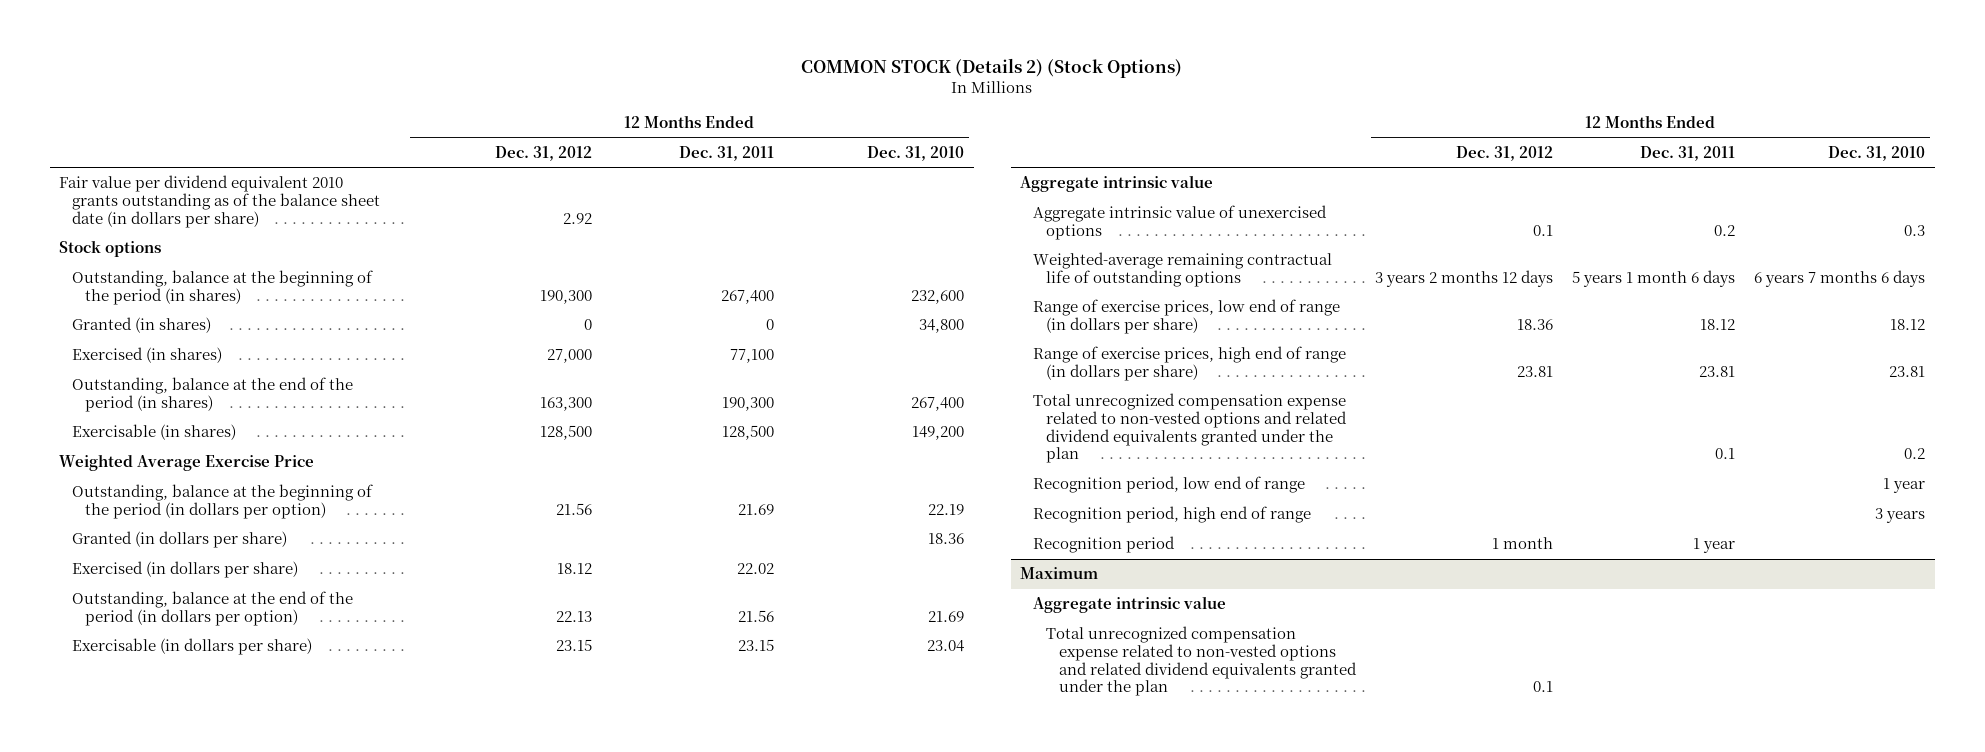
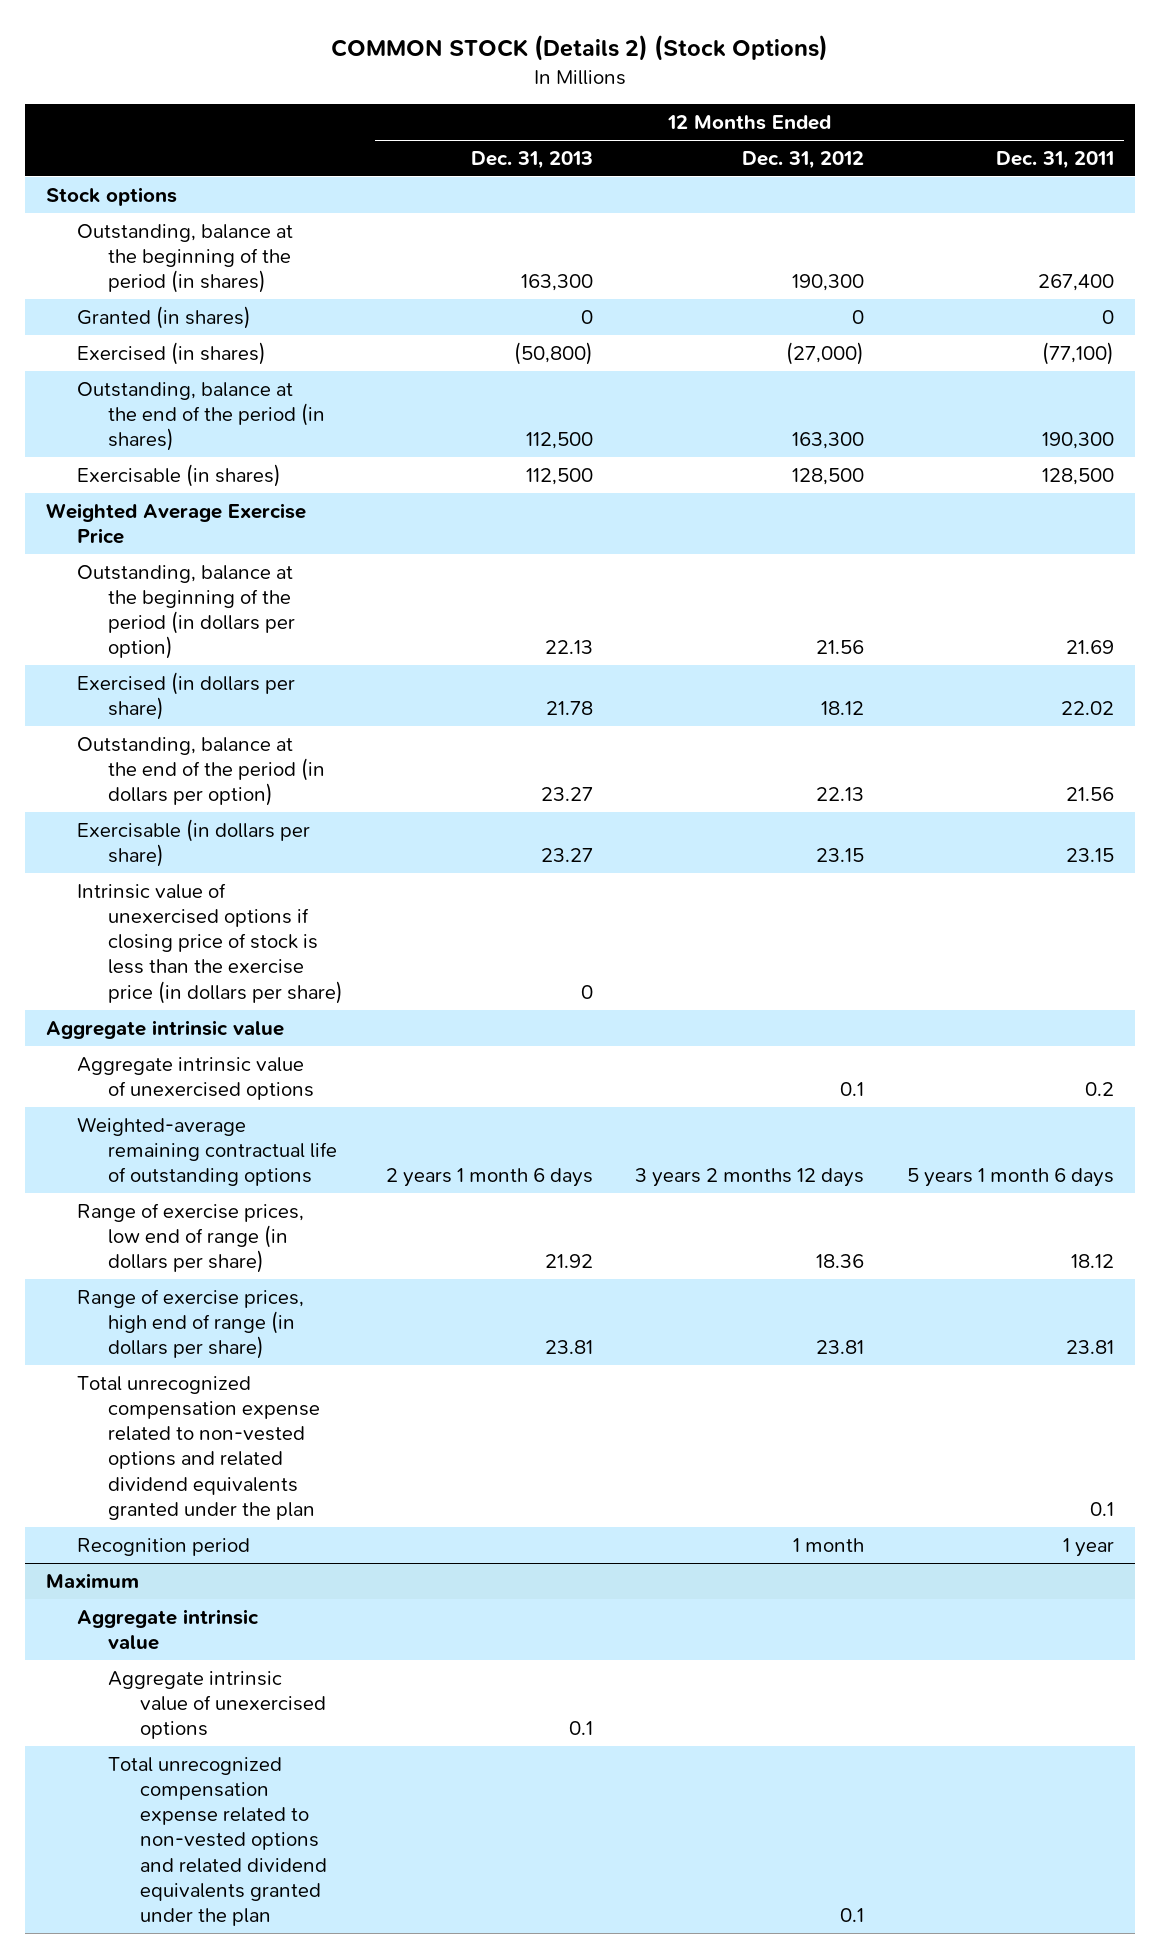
[867,145,965,161] Dec. 31, 2010 -> none
none -> [470,150,593,169] Dec. 31, 2013
[59,175,381,228] Fair value per dividend equivalent 2010 grants outstanding as of the balance sheet date (in dollars per share) -> none
[547,349,593,364] 27,000 -> [786,341,865,365] (27,000)
[730,349,775,364] 77,100 -> [1041,341,1114,365] (77,100)
[72,531,288,549] Granted (in dollars per share) -> none
none -> [77,882,344,1004] Intrinsic value of unexercised options if closing price of stock is less than the exercise price (in dollars per share)
[1033,476,1306,494] Recognition period, low end of range -> none
[1033,506,1312,524] Recognition period, high end of range -> none
none -> [108,1670,326,1740] Aggregate intrinsic value of unexercised options

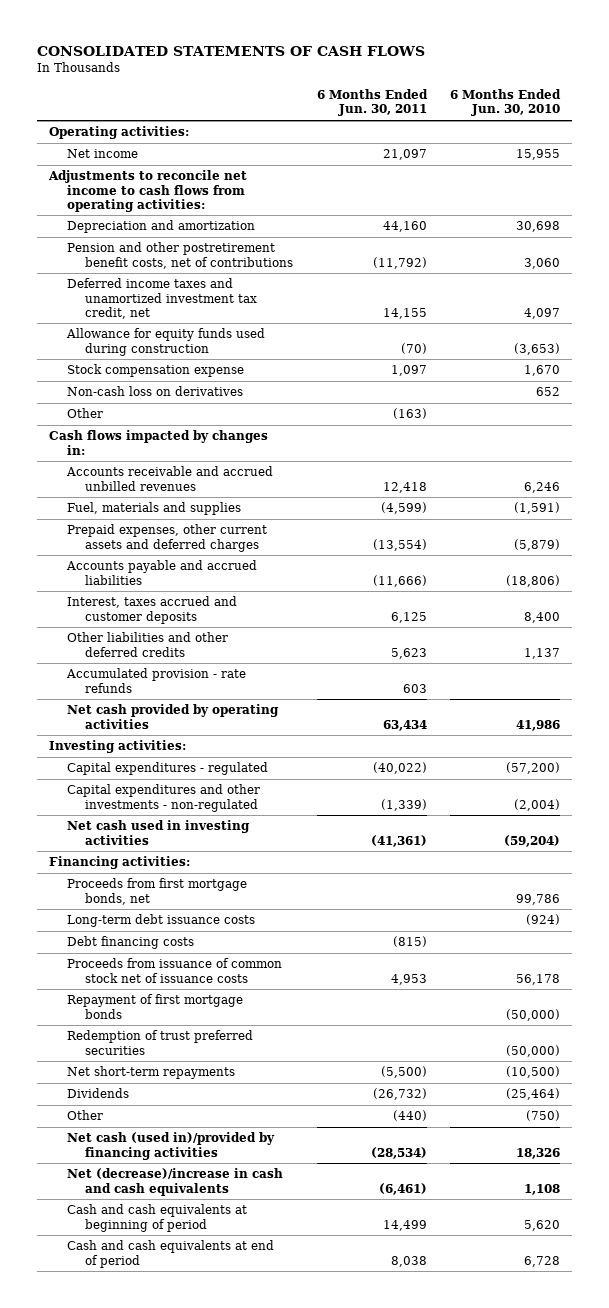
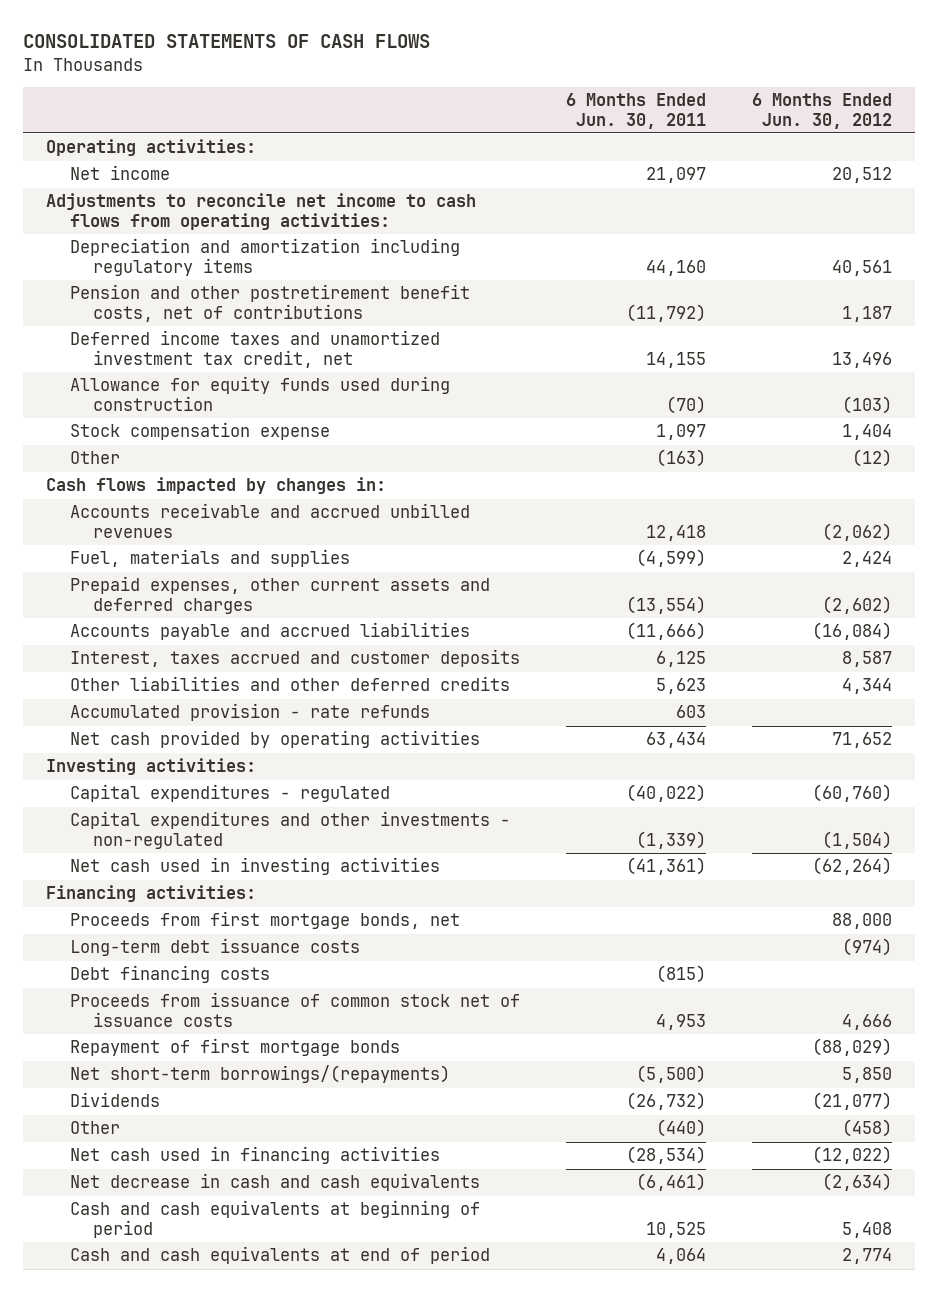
[450,89,562,117] 6 Months Ended Jun. 30, 2010 -> none
none -> [751,93,892,129] 6 Months Ended Jun. 30, 2012
[67,220,256,234] Depreciation and amortization -> [69,238,460,276] Depreciation and amortization including regulatory items
[67,386,244,397] Non-cash loss on derivatives -> none
[67,1030,254,1055] Redemption of trust preferred securities -> none
[67,1066,236,1080] Net short-term repayments -> [69,1065,450,1084] Net short-term borrowings/(repayments)
[67,1132,276,1160] Net cash (used in)/provided by financing activities -> [69,1146,440,1165] Net cash used in financing activities
[67,1168,284,1196] Net (decrease)/increase in cash and cash equivalents -> [69,1173,480,1192] Net decrease in cash and cash equivalents
[382,1219,427,1231] 14,499 -> [645,1221,706,1238] 10,525
[390,1255,427,1267] 8,038 -> [655,1248,706,1265] 4,064

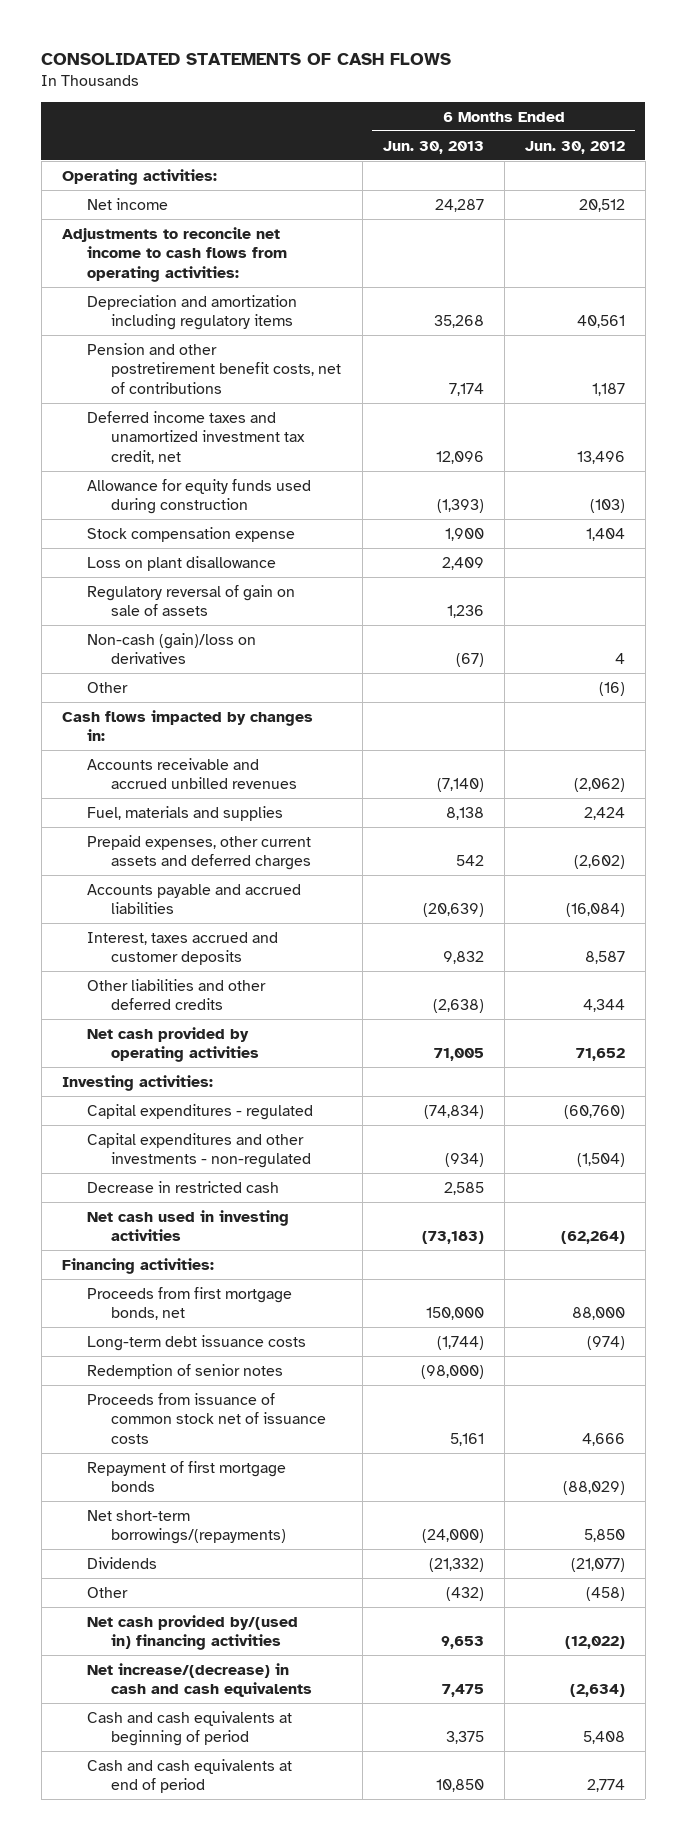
[565,93,706,129] 6 Months Ended Jun. 30, 2011 -> none
none -> [382,140,484,154] Jun. 30, 2013
none -> [86,555,276,571] Loss on plant disallowance
none -> [86,584,295,617] Regulatory reversal of gain on sale of assets
none -> [86,632,256,665] Non-cash (gain)/loss on derivatives
[851,449,892,468] (12) -> [598,681,625,696] (16)
[69,703,430,722] Accumulated provision - rate refunds -> none
none -> [86,1180,279,1193] Decrease in restricted cash
[69,965,270,984] Debt financing costs -> none
none -> [86,1363,283,1379] Redemption of senior notes
[69,1146,440,1165] Net cash used in financing activities -> [86,1614,298,1651] Net cash provided by/(used in) financing activities
[69,1173,480,1192] Net decrease in cash and cash equivalents -> [86,1662,313,1698] Net increase/(decrease) in cash and cash equivalents

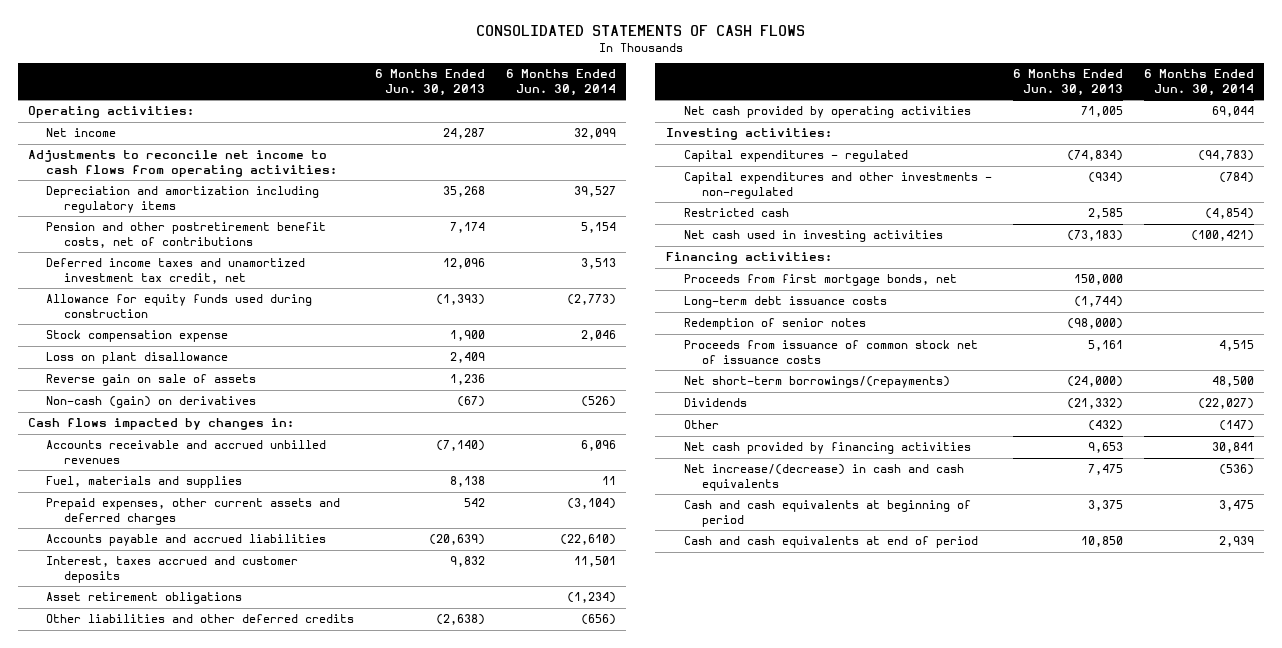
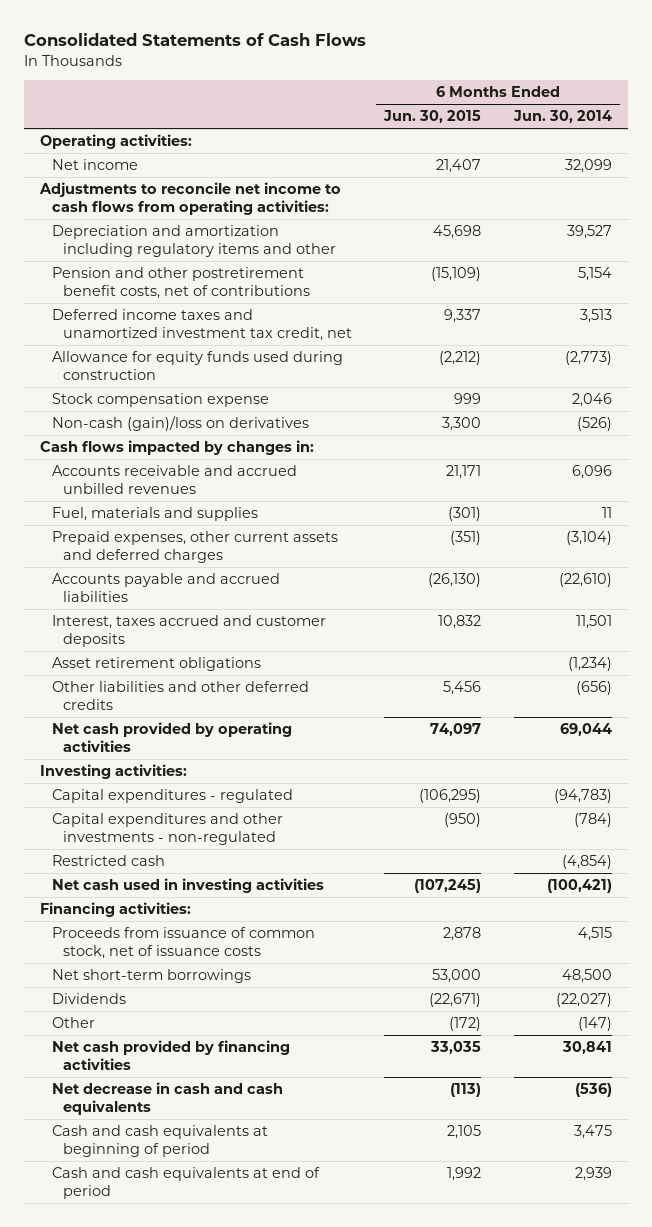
[475,24,805,36] CONSOLIDATED STATEMENTS OF CASH FLOWS -> [24,33,367,47] Consolidated Statements of Cash Flows
[375,69,486,96] 6 Months Ended Jun. 30, 2013 -> none
none -> [383,110,482,124] Jun. 30, 2015
[46,186,320,213] Depreciation and amortization including regulatory items -> [51,225,336,257] Depreciation and amortization including regulatory items and other
[46,352,229,365] Loss on plant disallowance -> none
[46,374,257,387] Reverse gain on sale of assets -> none
[46,396,257,409] Non-cash (gain) on derivatives -> [51,416,309,432] Non-cash (gain)/loss on derivatives
[683,274,957,287] Proceeds from first mortgage bonds, net -> none
[683,296,887,309] Long-term debt issuance costs -> none
[683,318,866,331] Redemption of senior notes -> none
[683,340,978,364] Proceeds from issuance of common stock net of issuance costs -> [51,927,315,959] Proceeds from issuance of common stock, net of issuance costs
[683,376,950,389] Net short-term borrowings/(repayments) -> [51,969,251,984] Net short-term borrowings
[683,464,964,491] Net increase/(decrease) in cash and cash equivalents -> [51,1082,283,1115] Net decrease in cash and cash equivalents

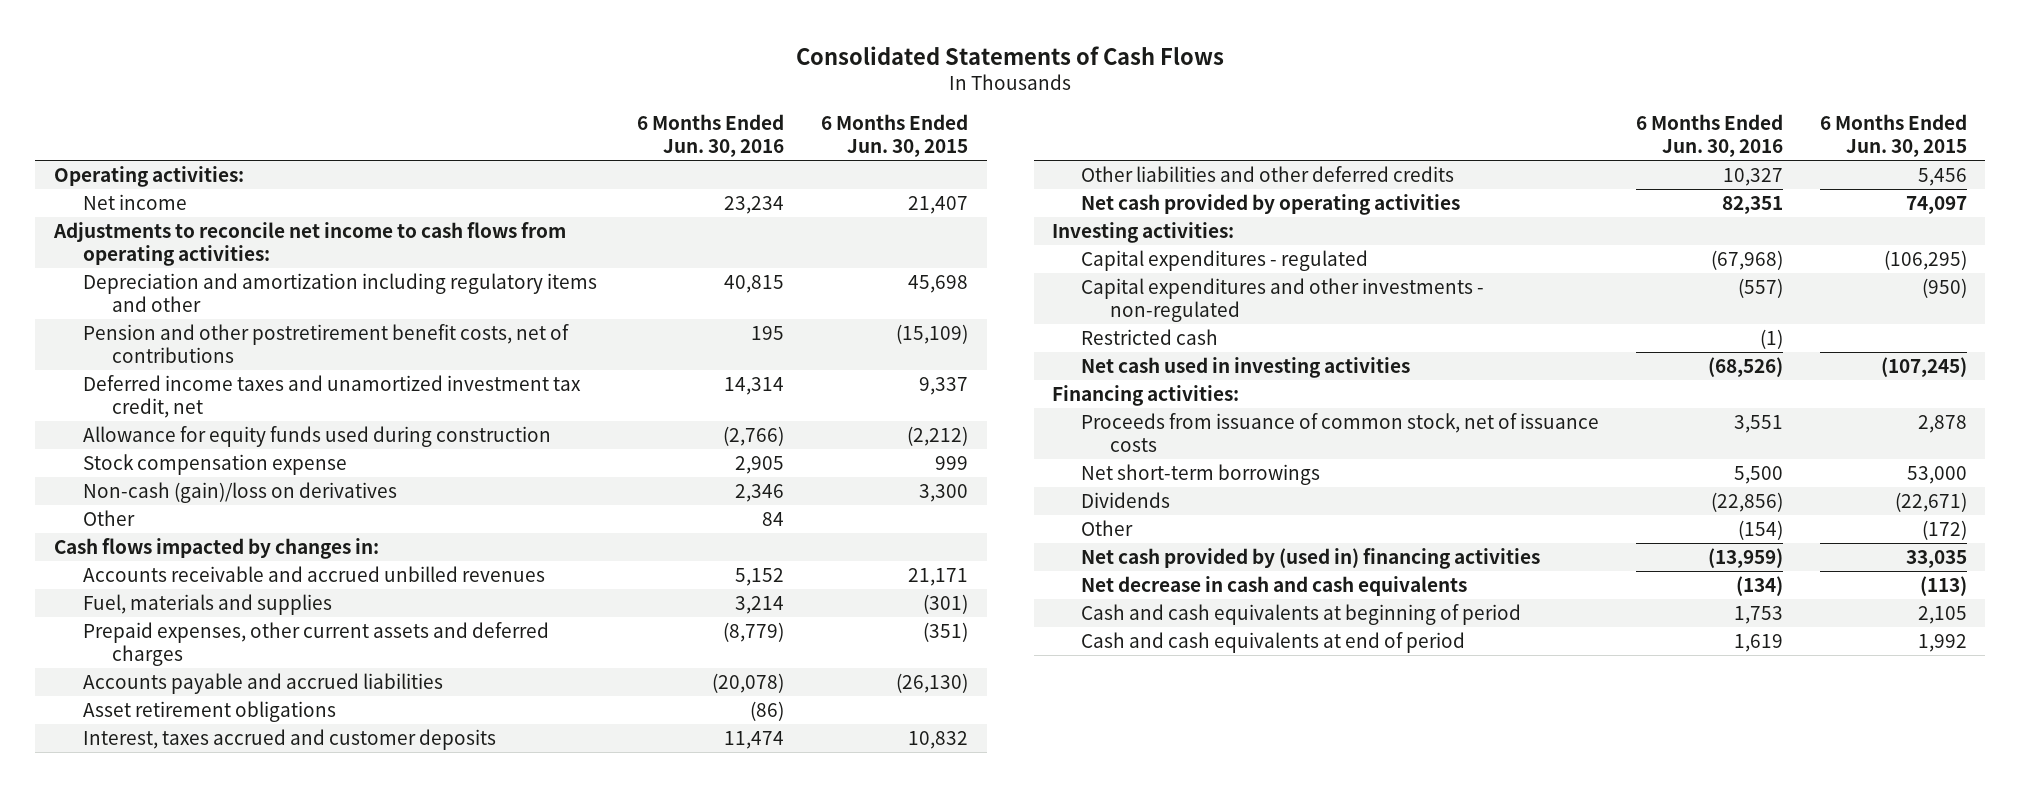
[512,110,612,124] Jun. 30, 2014 -> none
none -> [637,114,785,157] 6 Months Ended Jun. 30, 2016
none -> [82,510,135,527] Other
[51,615,326,647] Interest, taxes accrued and customer deposits -> [82,729,496,751] Interest, taxes accrued and customer deposits
[51,1040,290,1070] Net cash provided by financing activities -> [1081,548,1541,570] Net cash provided by (used in) financing activities

